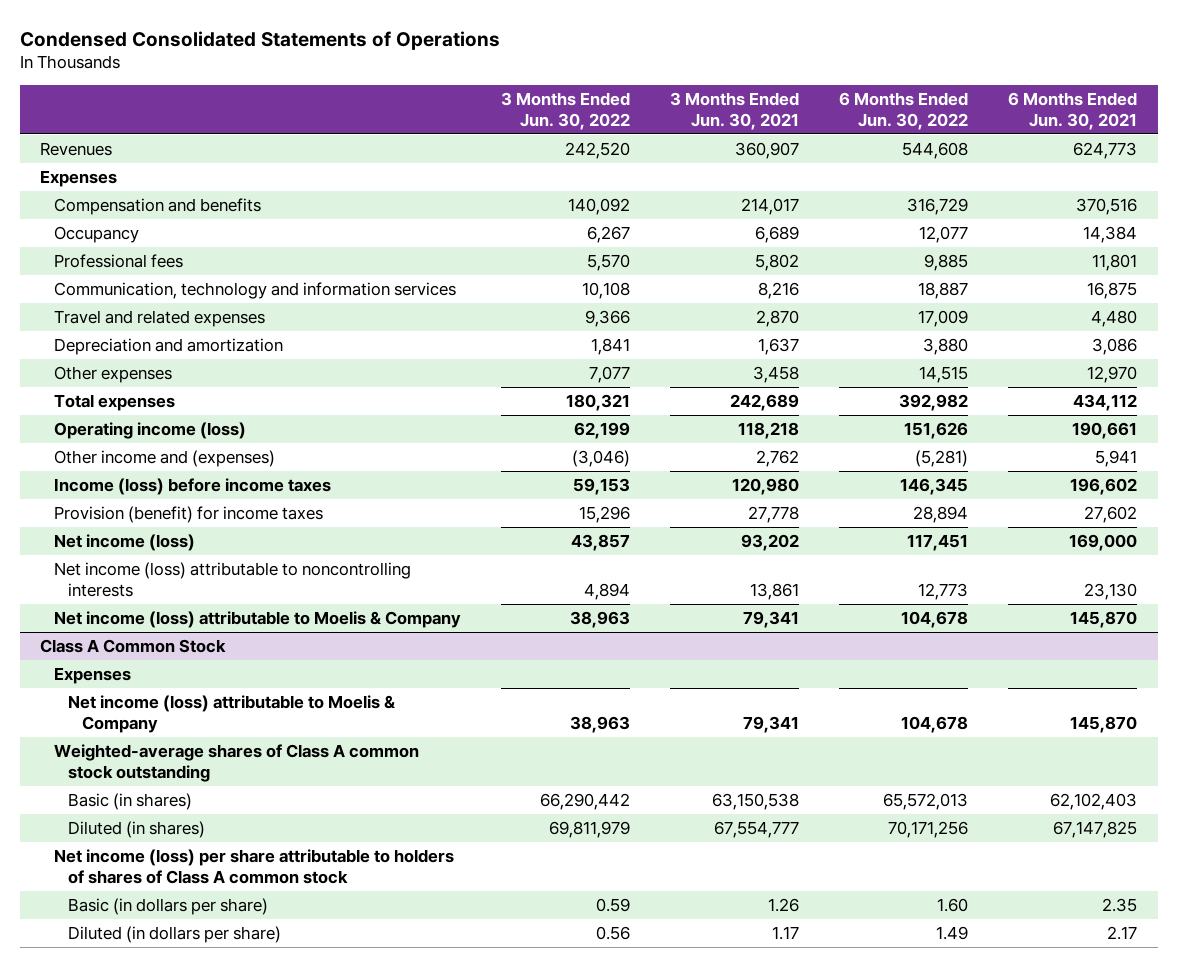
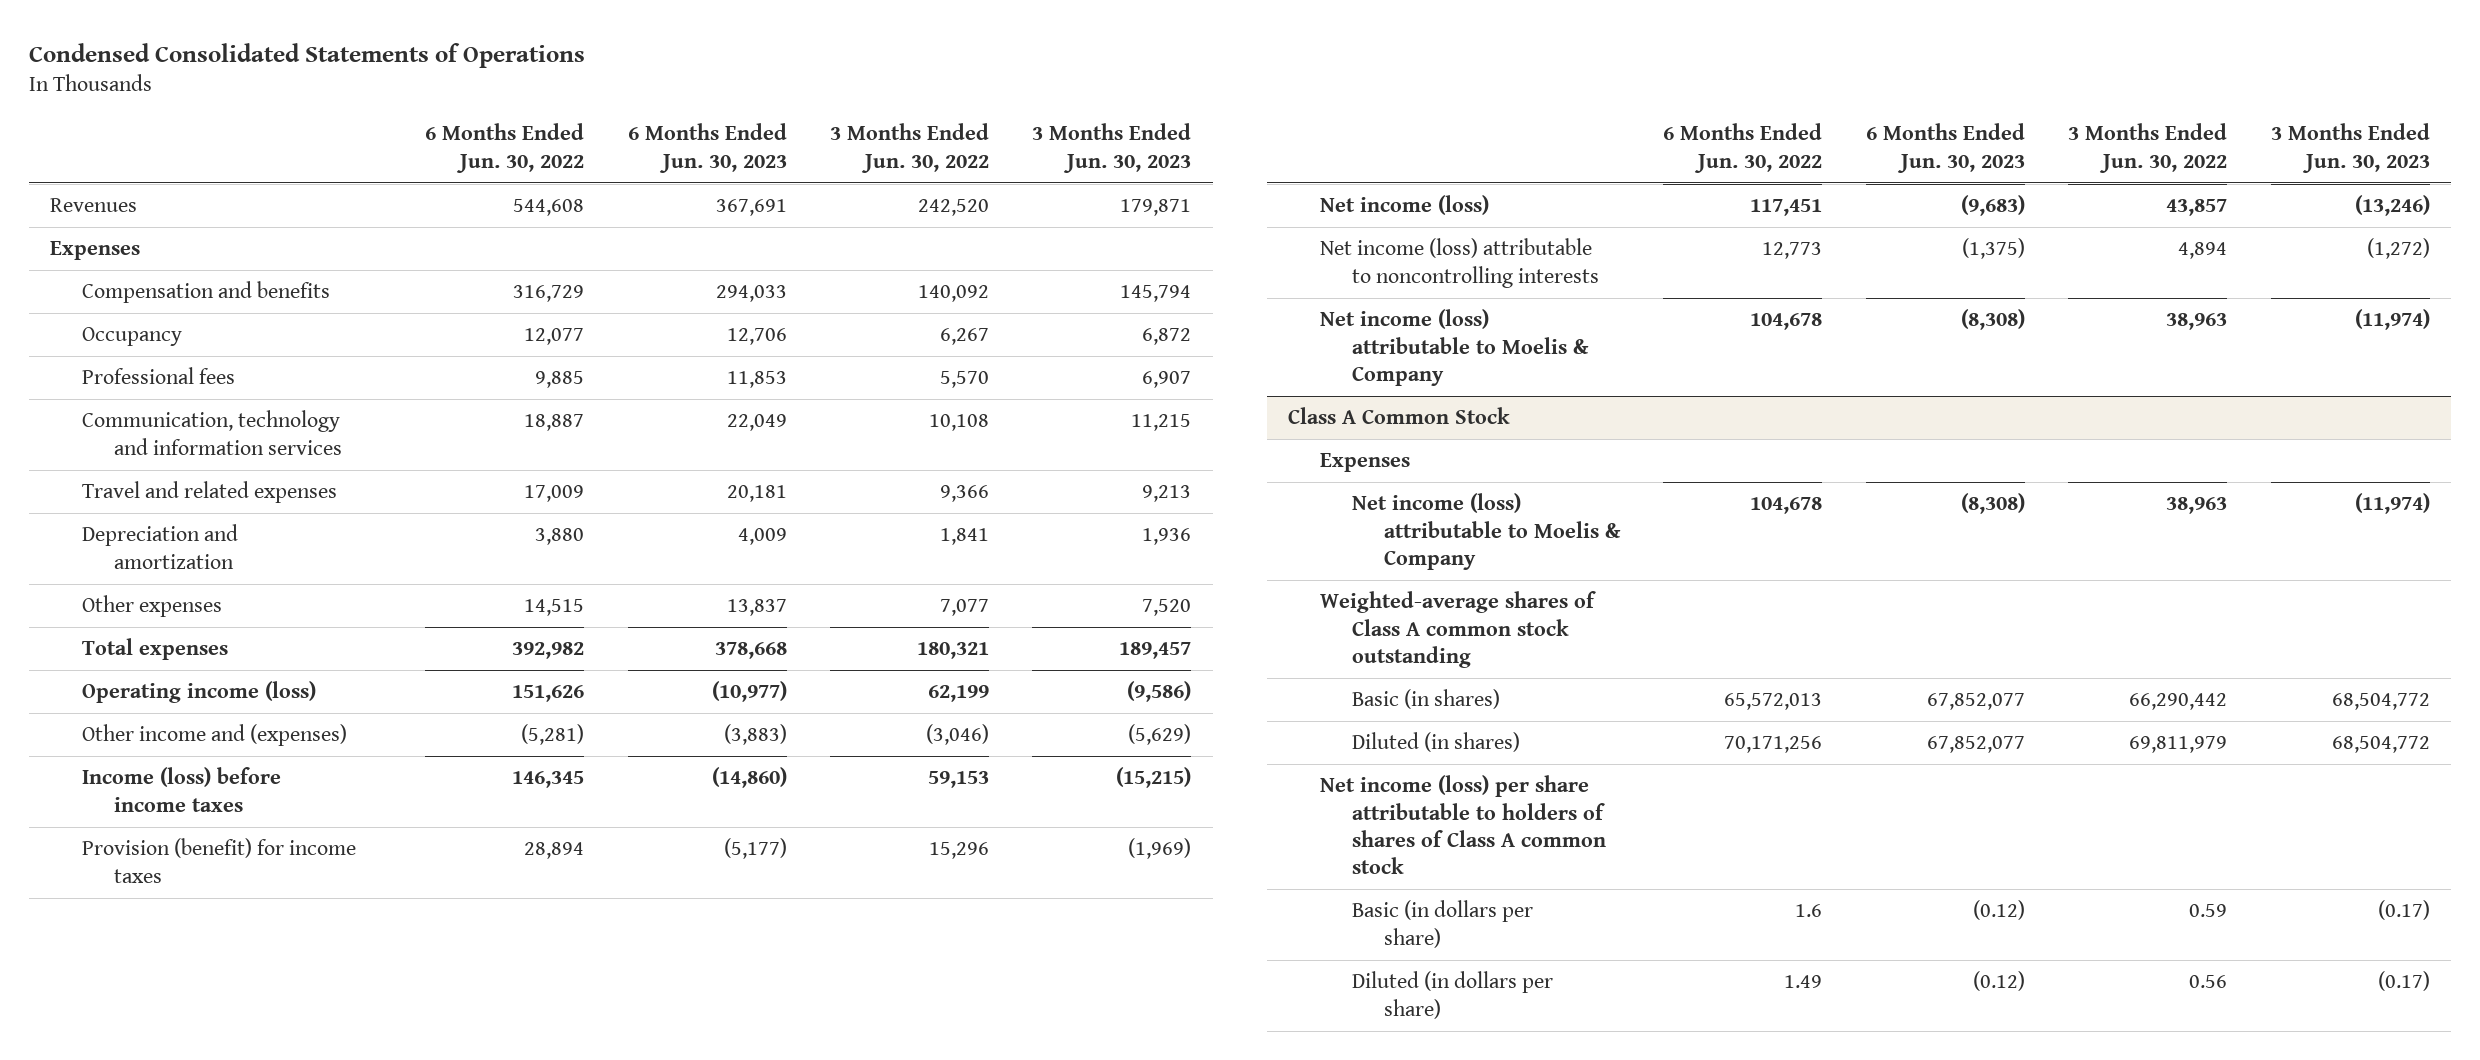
[670,91,800,130] 3 Months Ended Jun. 30, 2021 -> none
[1008,91,1138,130] 6 Months Ended Jun. 30, 2021 -> none
none -> [627,123,787,173] 6 Months Ended Jun. 30, 2023
none -> [1032,123,1192,173] 3 Months Ended Jun. 30, 2023
[937,897,969,912] 1.60 -> [1795,904,1823,918] 1.6

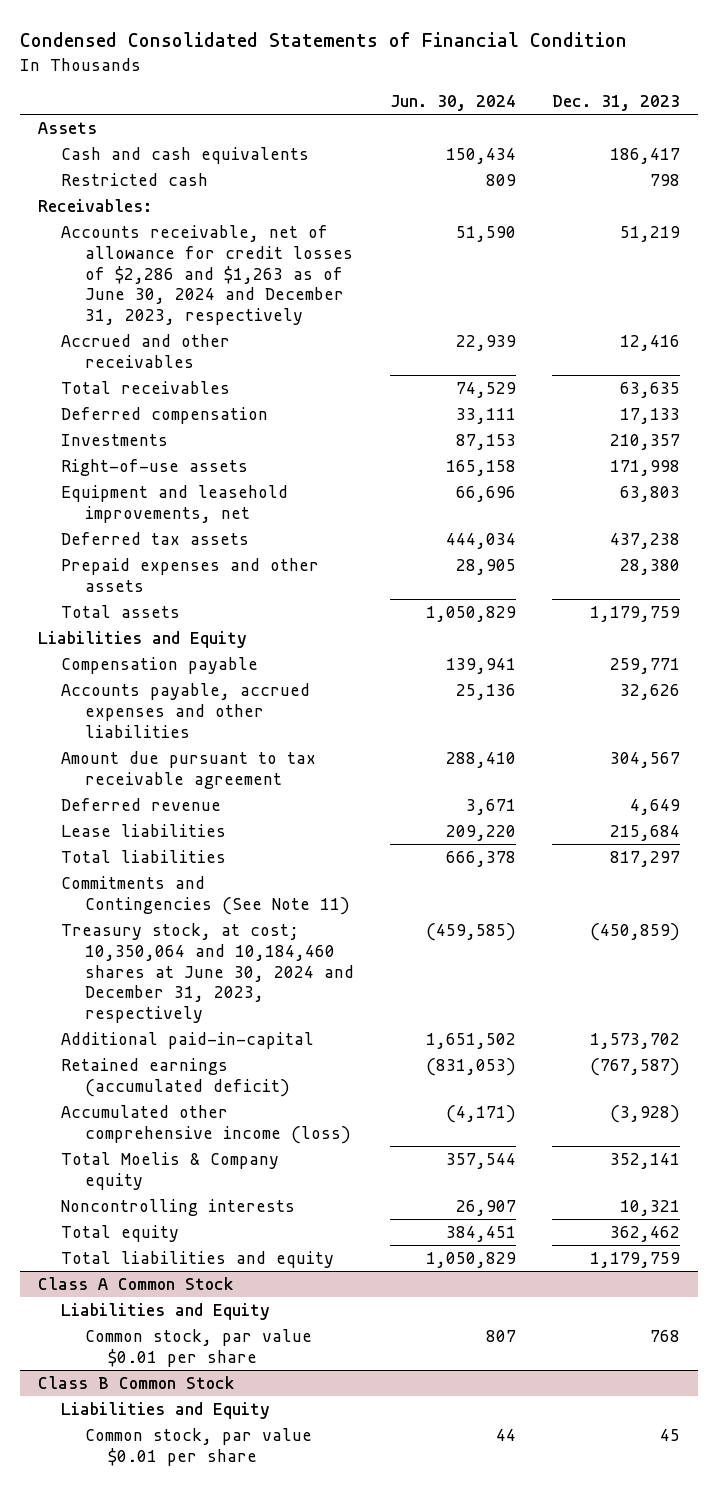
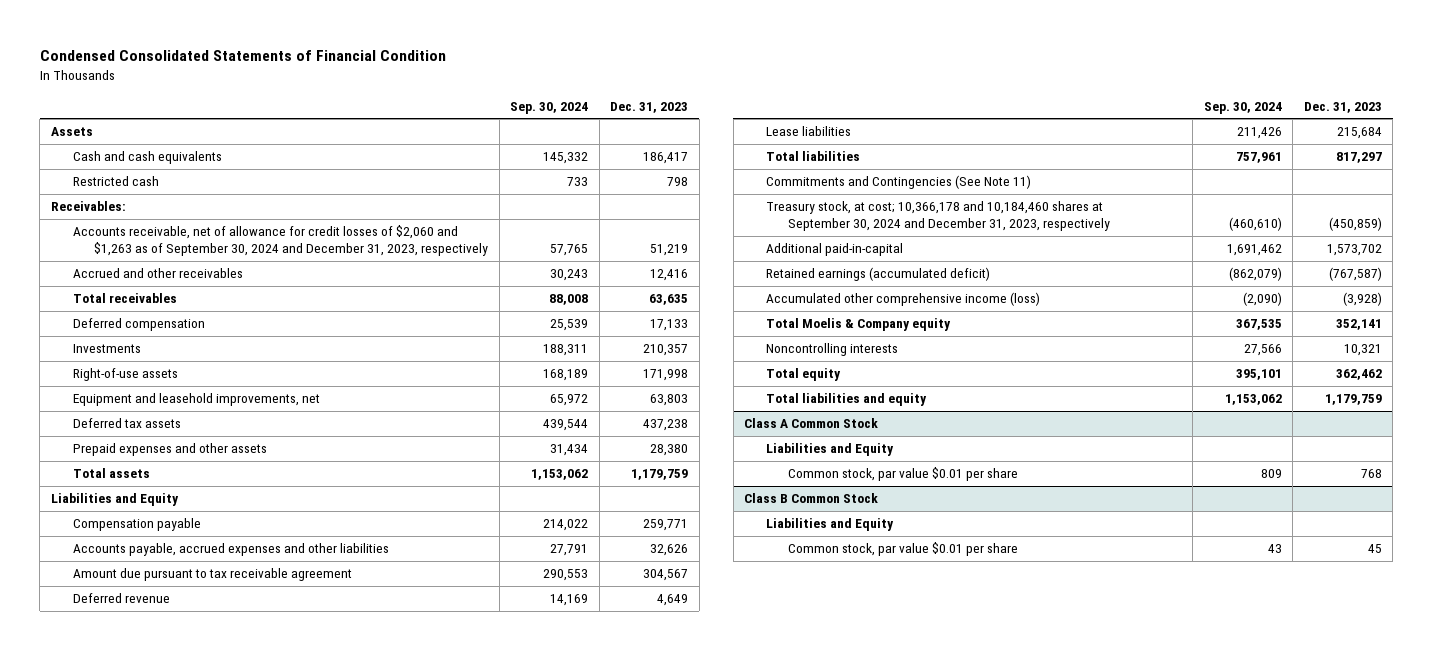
[389,95,516,112] Jun. 30, 2024 -> none
none -> [510,101,589,114] Sep. 30, 2024
[61,225,353,326] Accounts receivable, net of allowance for credit losses of $2,286 and $1,263 as of June 30, 2024 and December 31, 2023, respectively -> [72,225,489,257] Accounts receivable, net of allowance for credit losses of $2,060 and $1,263 as of September 30, 2024 and December 31, 2023, respectively
[61,923,354,1024] Treasury stock, at cost; 10,350,064 and 10,184,460 shares at June 30, 2024 and December 31, 2023, respectively -> [766,201,1110,232] Treasury stock, at cost; 10,366,178 and 10,184,460 shares at September 30, 2024 and December 31, 2023, respectively

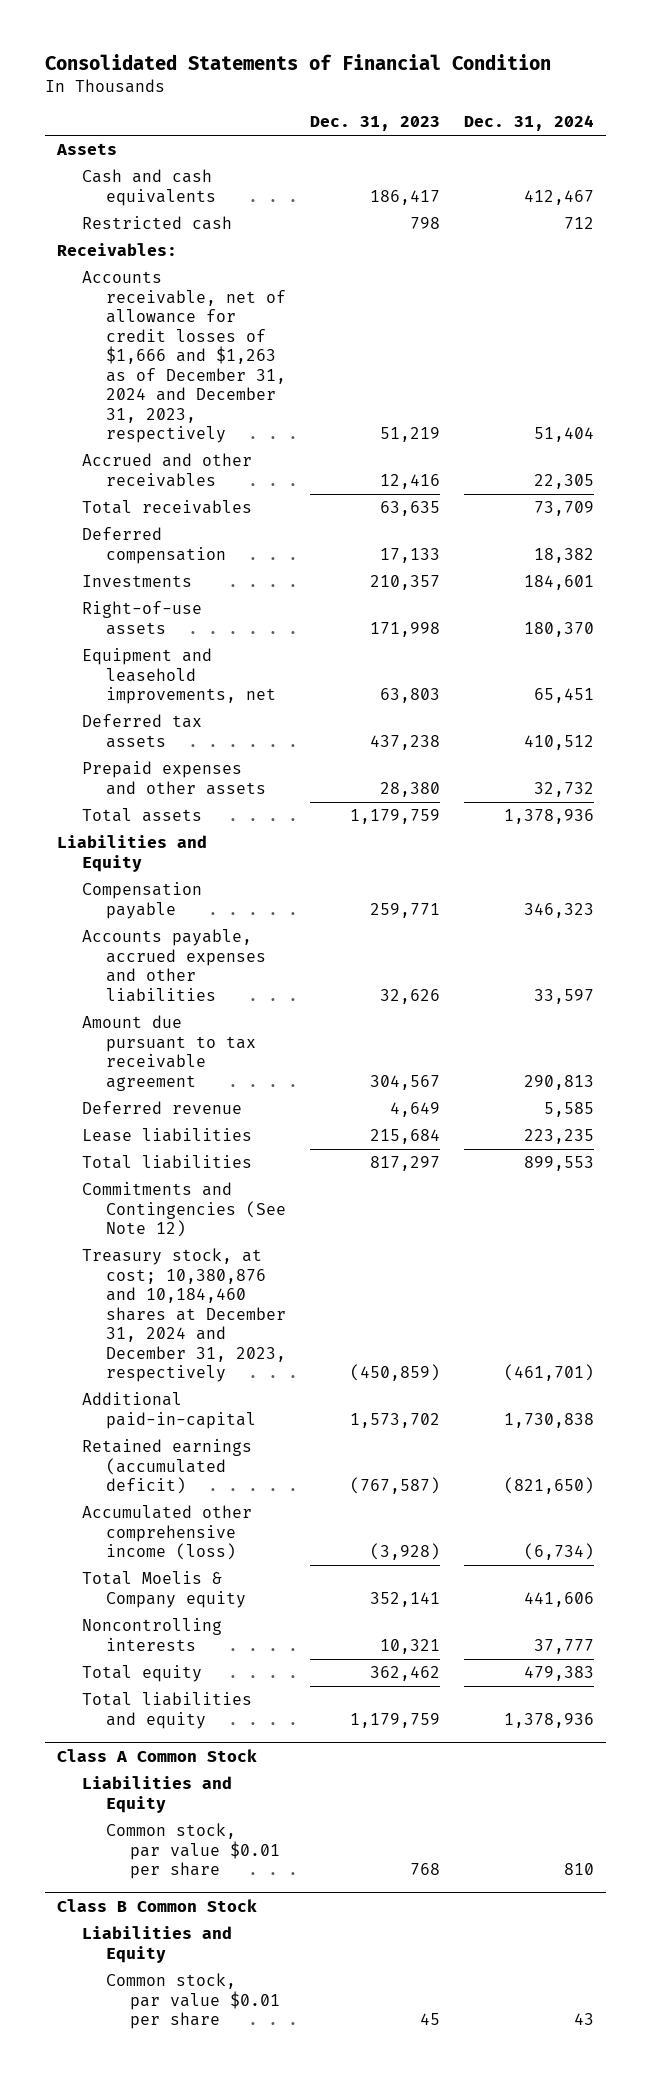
[39,50,446,62] Condensed Consolidated Statements of Financial Condition -> [45,54,552,71] Consolidated Statements of Financial Condition
[510,101,589,114] Sep. 30, 2024 -> none
none -> [464,115,595,132] Dec. 31, 2024
[72,225,489,257] Accounts receivable, net of allowance for credit losses of $2,060 and $1,263 as of September 30, 2024 and December 31, 2023, respectively -> [81,271,286,444] Accounts receivable, net of allowance for credit losses of $1,666 and $1,263 as of December 31, 2024 and December 31, 2023, respectively
[766,175,1032,190] Commitments and Contingencies (See Note 11) -> [81,1182,286,1238] Commitments and Contingencies (See Note 12)
[766,201,1110,232] Treasury stock, at cost; 10,366,178 and 10,184,460 shares at September 30, 2024 and December 31, 2023, respectively -> [81,1248,286,1383] Treasury stock, at cost; 10,380,876 and 10,184,460 shares at December 31, 2024 and December 31, 2023, respectively

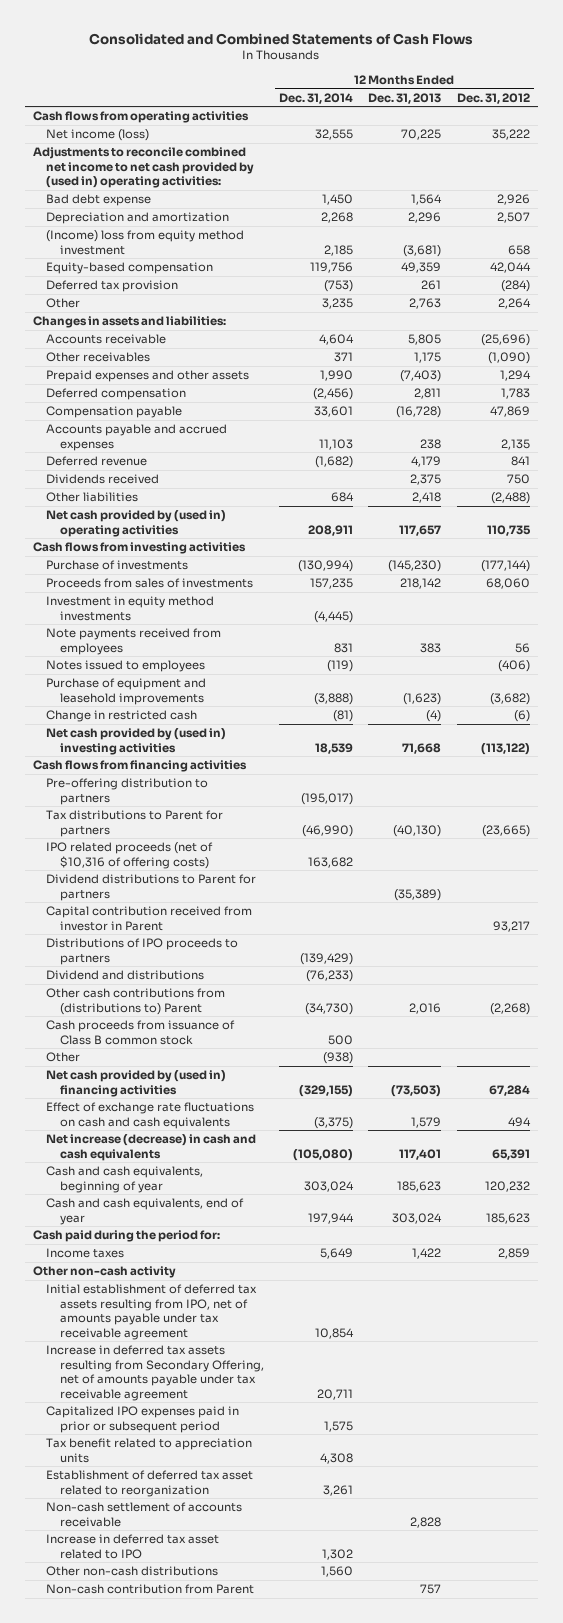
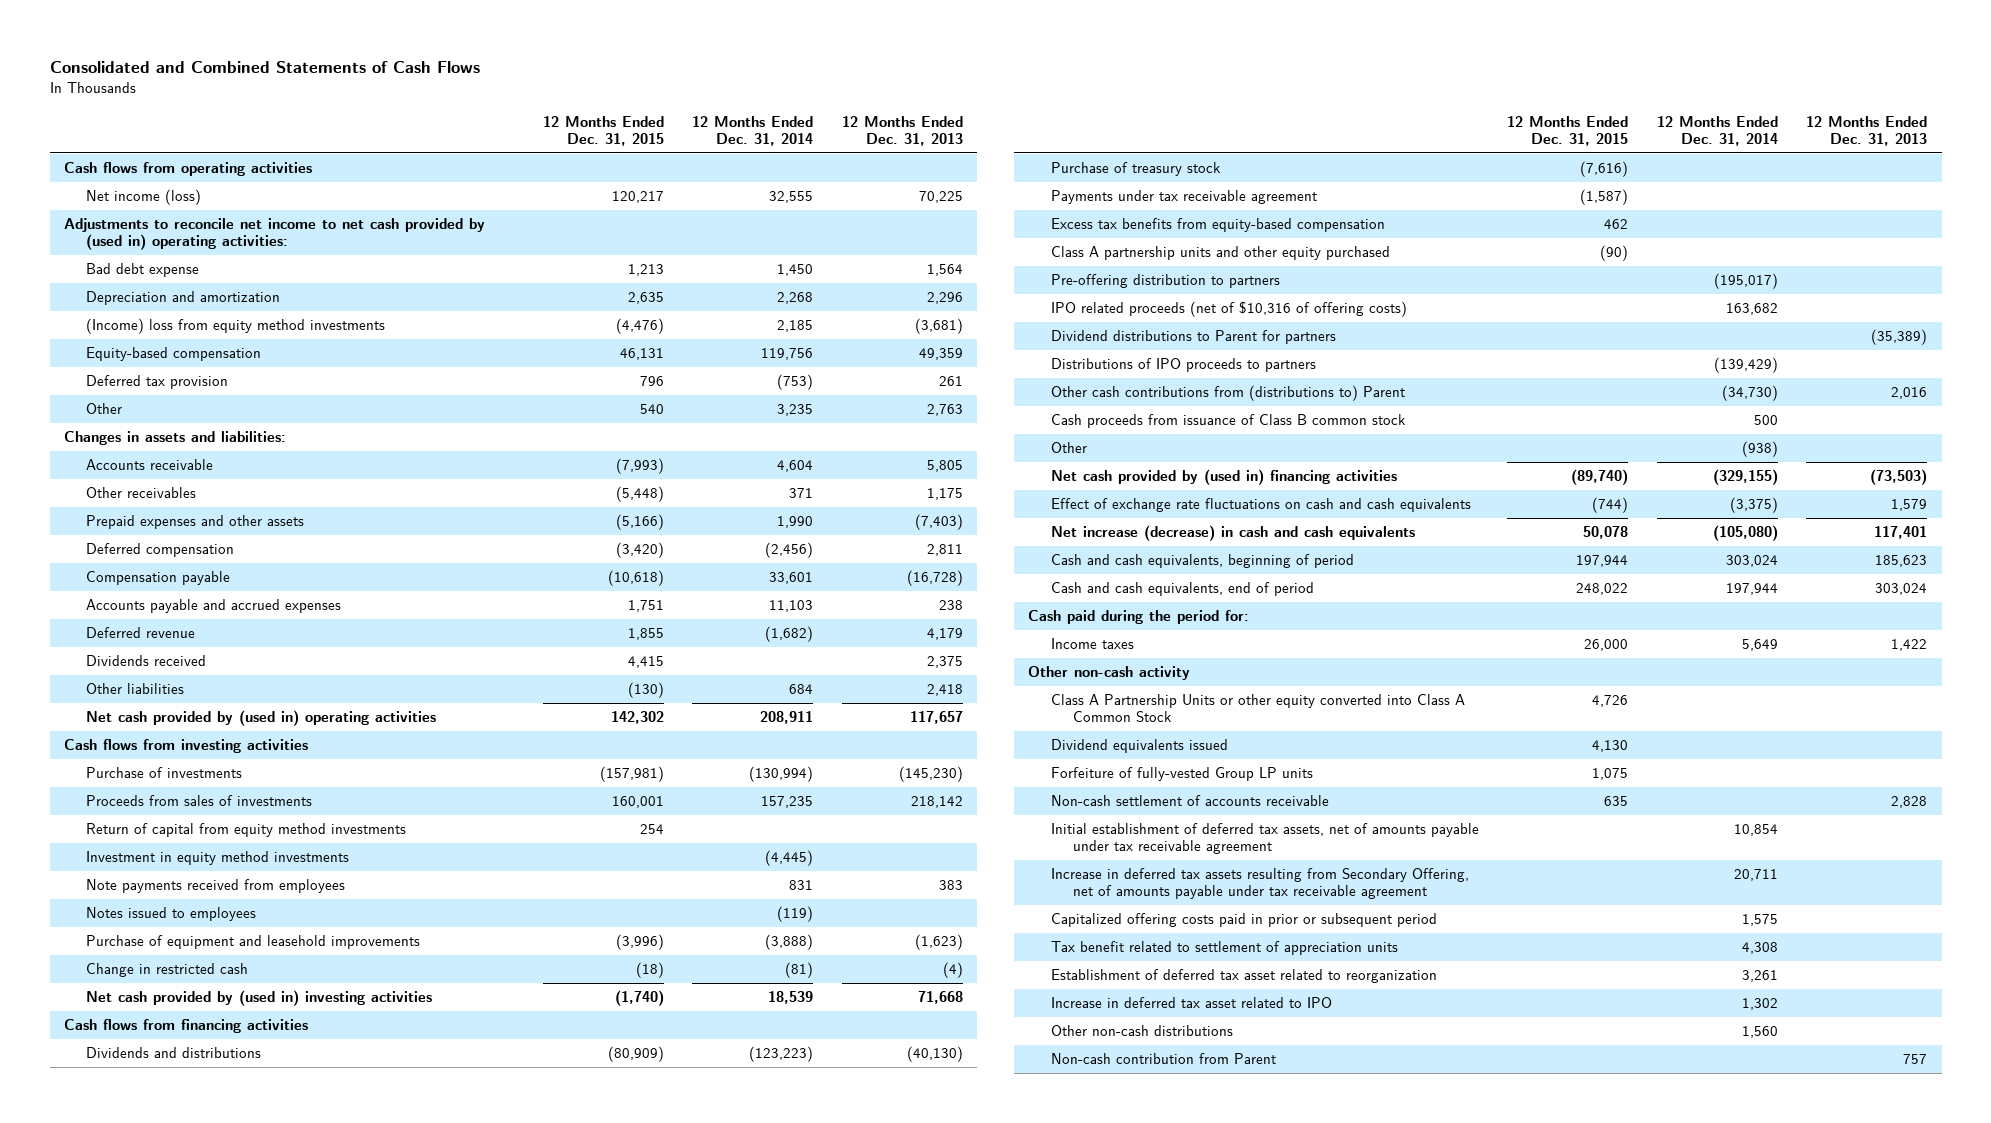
[456,92,530,104] Dec. 31, 2012 -> none
none -> [542,115,664,146] 12 Months Ended Dec. 31, 2015
[33,147,255,189] Adjustments to reconcile combined net income to net cash provided by (used in) operating activities: -> [63,218,485,251] Adjustments to reconcile net income to net cash provided by (used in) operating activities:
[46,230,245,255] (Income) loss from equity method investment -> [86,318,386,335] (Income) loss from equity method investments
none -> [86,823,407,838] Return of capital from equity method investments
none -> [86,1047,262,1059] Dividends and distributions
none -> [1050,162,1221,177] Purchase of treasury stock
none -> [1050,190,1317,205] Payments under tax receivable agreement
none -> [1050,218,1385,233] Excess tax benefits from equity-based compensation
none -> [1050,246,1390,261] Class A partnership units and other equity purchased
[46,810,224,837] Tax distributions to Parent for partners -> none
[46,906,253,931] Capital contribution received from investor in Parent -> none
[46,970,205,981] Dividend and distributions -> none
[46,1166,204,1193] Cash and cash equivalents, beginning of year -> [1050,554,1354,569] Cash and cash equivalents, beginning of period
[46,1198,245,1225] Cash and cash equivalents, end of year -> [1050,582,1314,597] Cash and cash equivalents, end of period
none -> [1050,694,1465,723] Class A Partnership Units or other equity converted into Class A Common Stock
none -> [1050,739,1228,754] Dividend equivalents issued
none -> [1050,767,1313,782] Forfeiture of fully-vested Group LP units
[46,1502,243,1527] Non-cash settlement of accounts receivable -> [1050,795,1329,807] Non-cash settlement of accounts receivable
[46,1284,258,1340] Initial establishment of deferred tax assets resulting from IPO, net of amounts payable under tax receivable agreement -> [1050,823,1479,855] Initial establishment of deferred tax assets, net of amounts payable under tax receivable agreement
[46,1406,240,1433] Capitalized IPO expenses paid in prior or subsequent period -> [1050,913,1437,928] Capitalized offering costs paid in prior or subsequent period
[46,1438,253,1463] Tax benefit related to appreciation units -> [1050,941,1398,956] Tax benefit related to settlement of appreciation units

